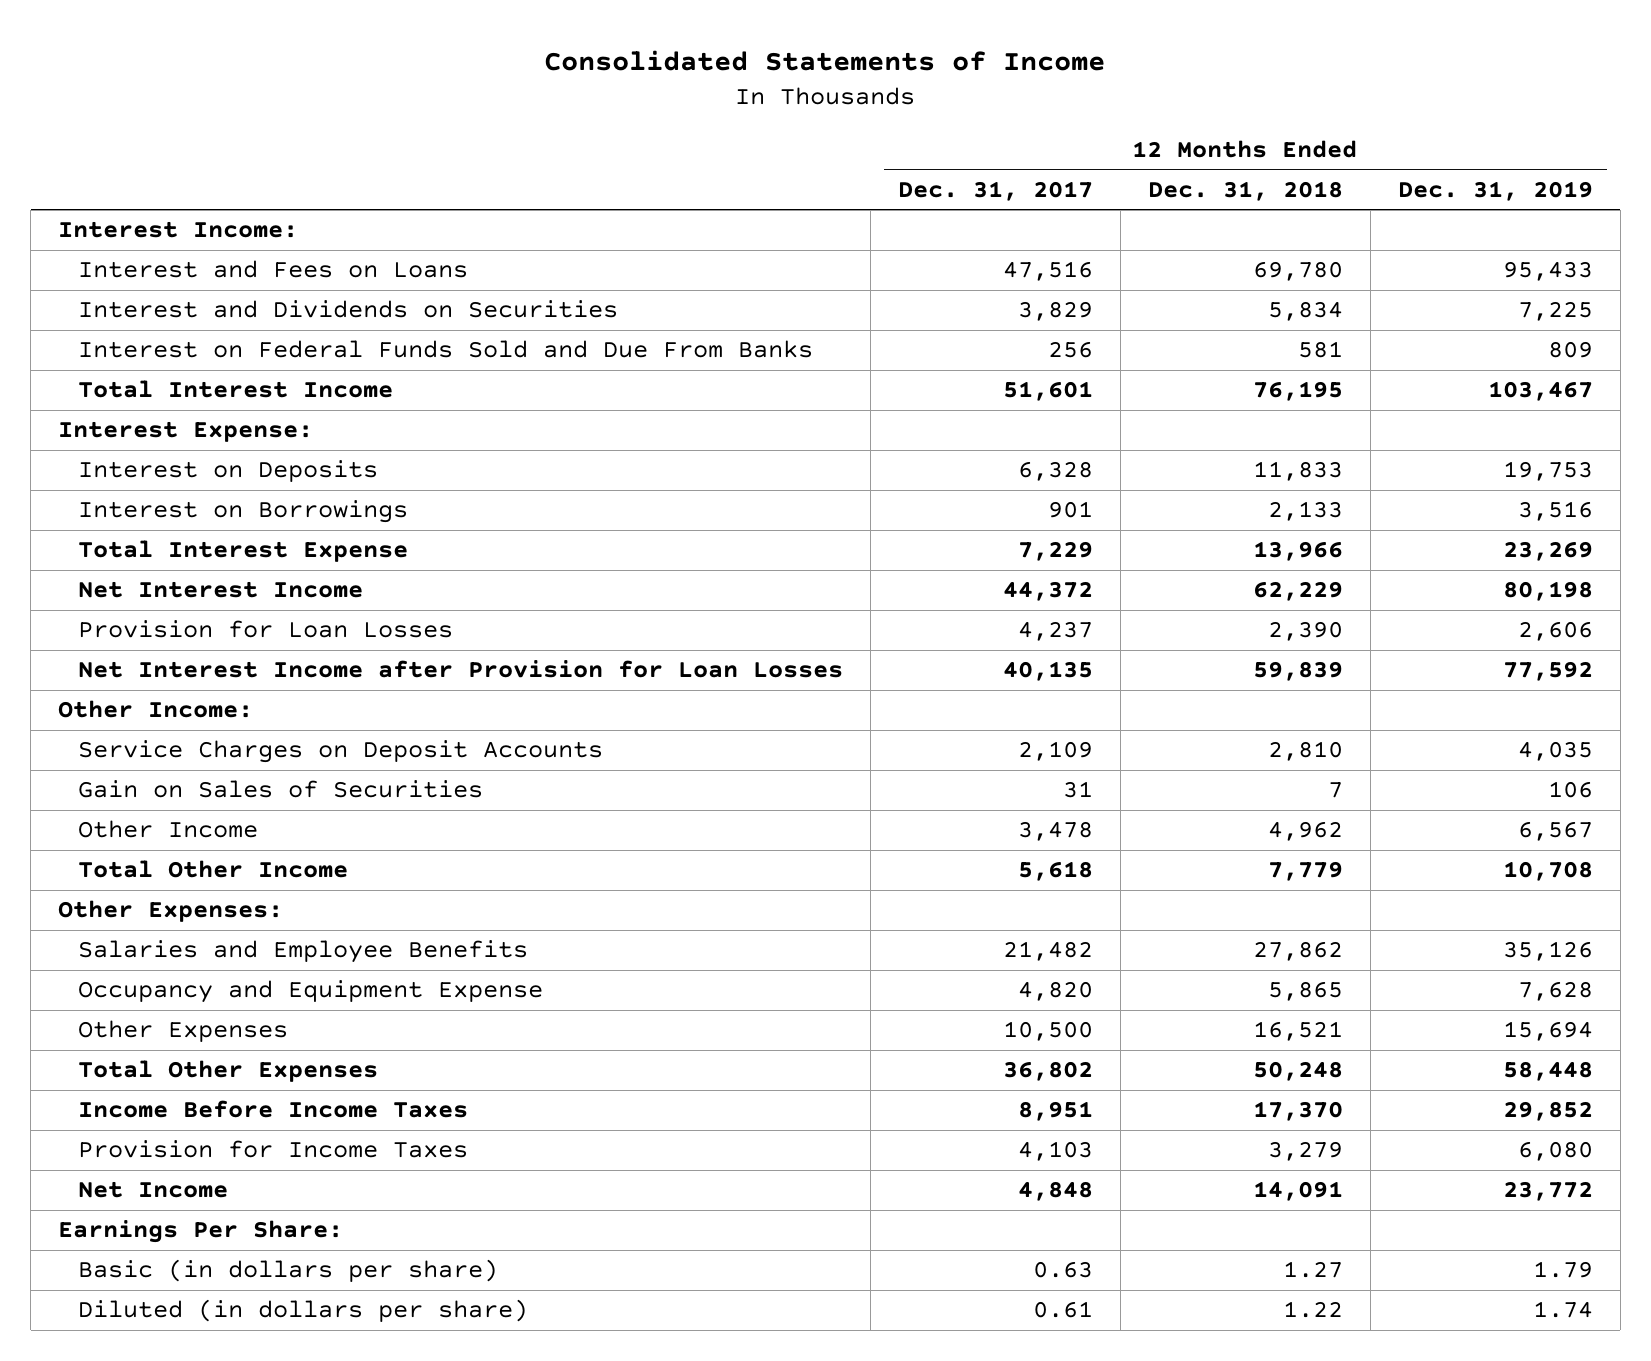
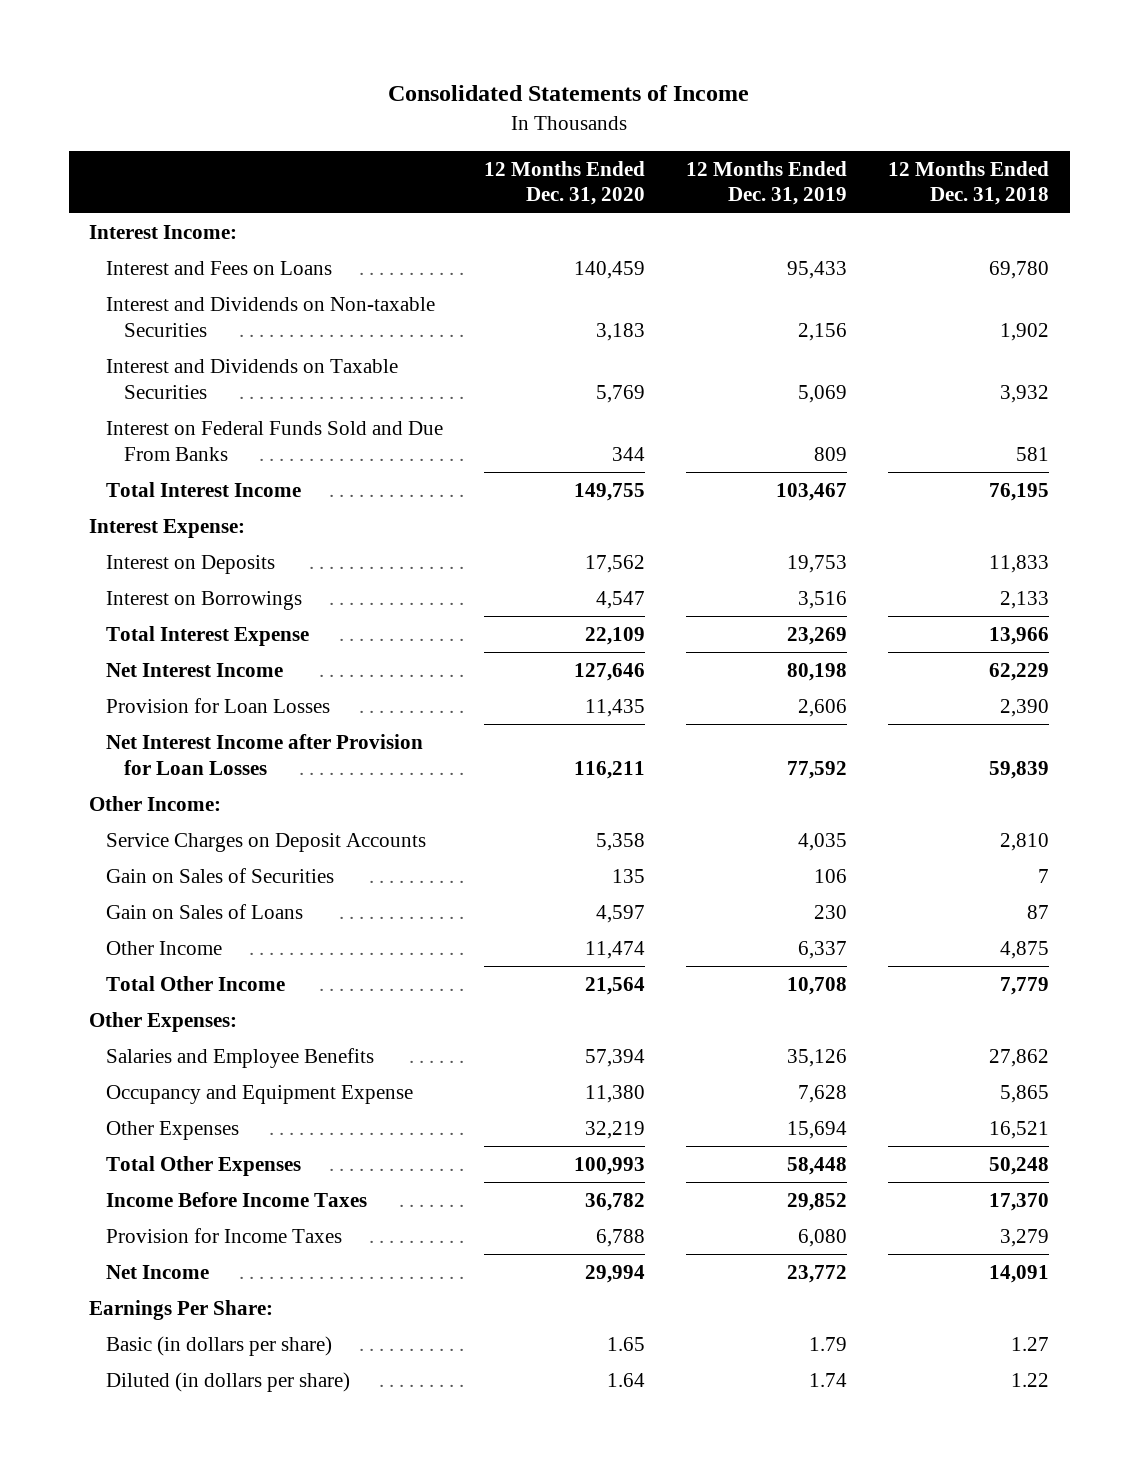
[897,180,1093,201] Dec. 31, 2017 -> none
none -> [484,160,646,206] 12 Months Ended Dec. 31, 2020
none -> [106,297,436,337] Interest and Dividends on Non-taxable Securities
[77,300,618,319] Interest and Dividends on Securities -> [106,359,399,399] Interest and Dividends on Taxable Securities
[1267,301,1343,322] 5,834 -> [1000,384,1050,403] 3,932
[1517,301,1593,322] 7,225 -> [798,384,848,403] 5,069
none -> [106,904,304,920] Gain on Sales of Loans
[1267,821,1343,842] 4,962 -> [1000,941,1050,960] 4,875
[1517,821,1593,842] 6,567 -> [798,941,848,960] 6,337

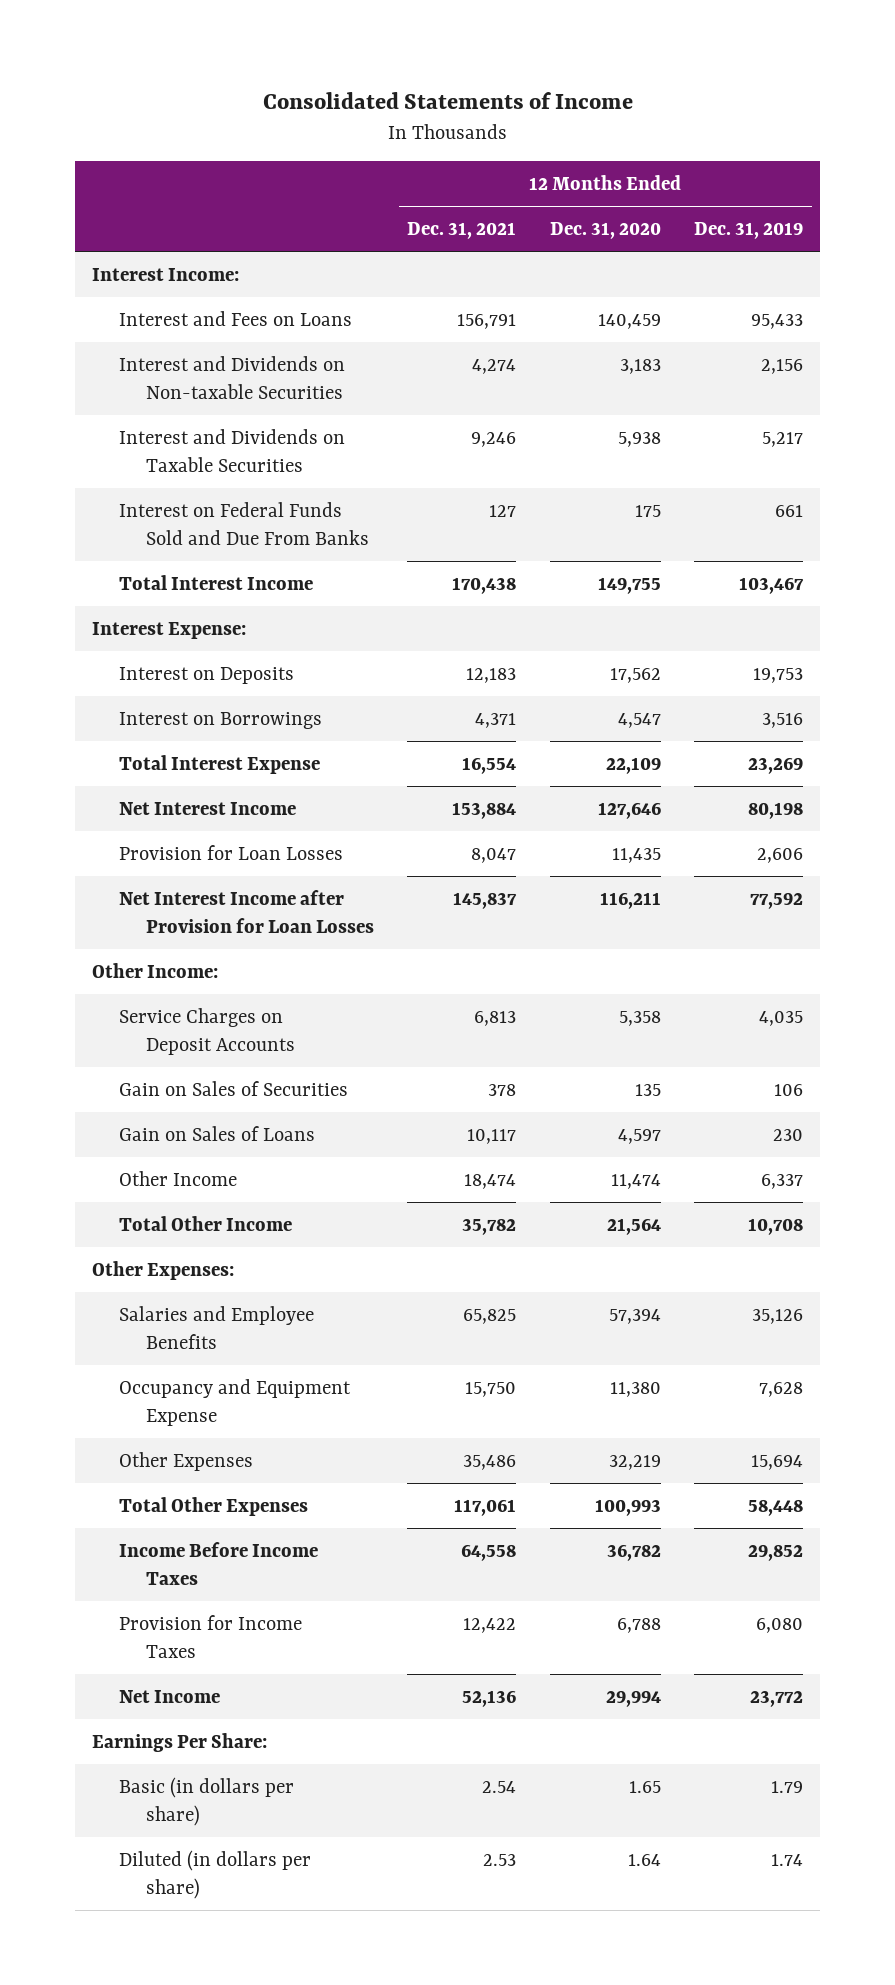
[888,160,1050,206] 12 Months Ended Dec. 31, 2018 -> none
none -> [407,221,517,239] Dec. 31, 2021
[596,384,646,403] 5,769 -> [617,431,661,447] 5,938
[798,384,848,403] 5,069 -> [762,431,804,447] 5,217
[612,446,646,461] 344 -> [634,504,661,517] 175
[814,446,848,461] 809 -> [775,504,804,517] 661

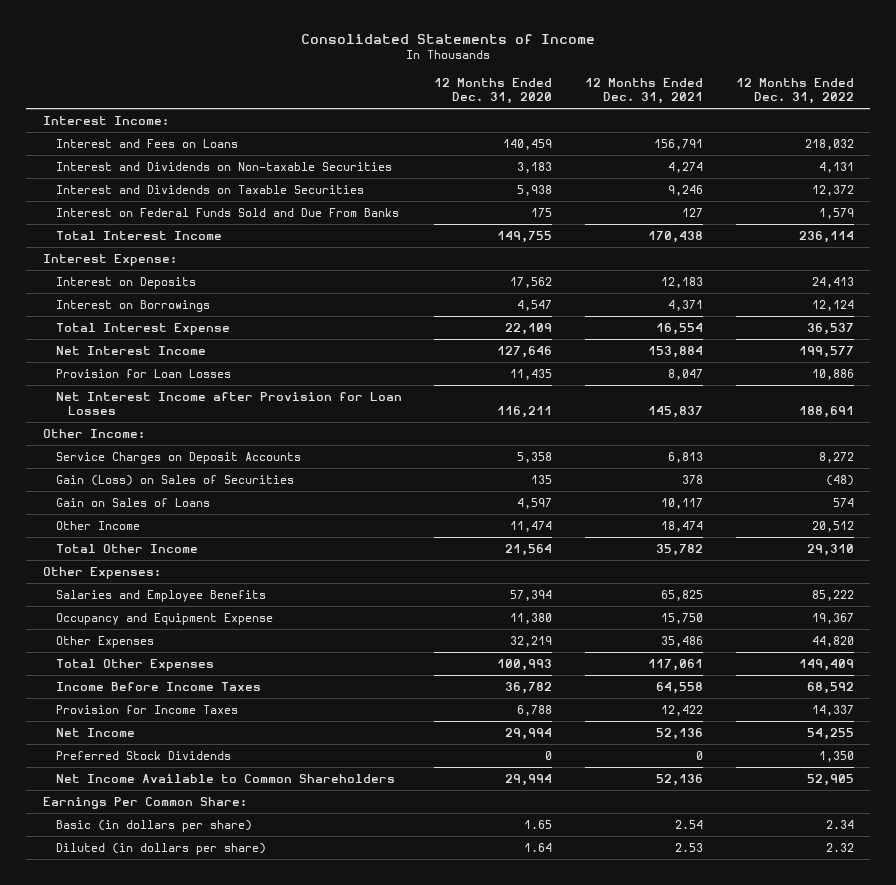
[694,221,804,239] Dec. 31, 2019 -> none
none -> [735,77,854,104] 12 Months Ended Dec. 31, 2022
[118,1080,348,1096] Gain on Sales of Securities -> [55,474,294,486] Gain (Loss) on Sales of Securities
none -> [55,750,231,760] Preferred Stock Dividends
none -> [55,773,395,783] Net Income Available to Common Shareholders
[91,1732,267,1752] Earnings Per Share: -> [42,796,247,809] Earnings Per Common Share:

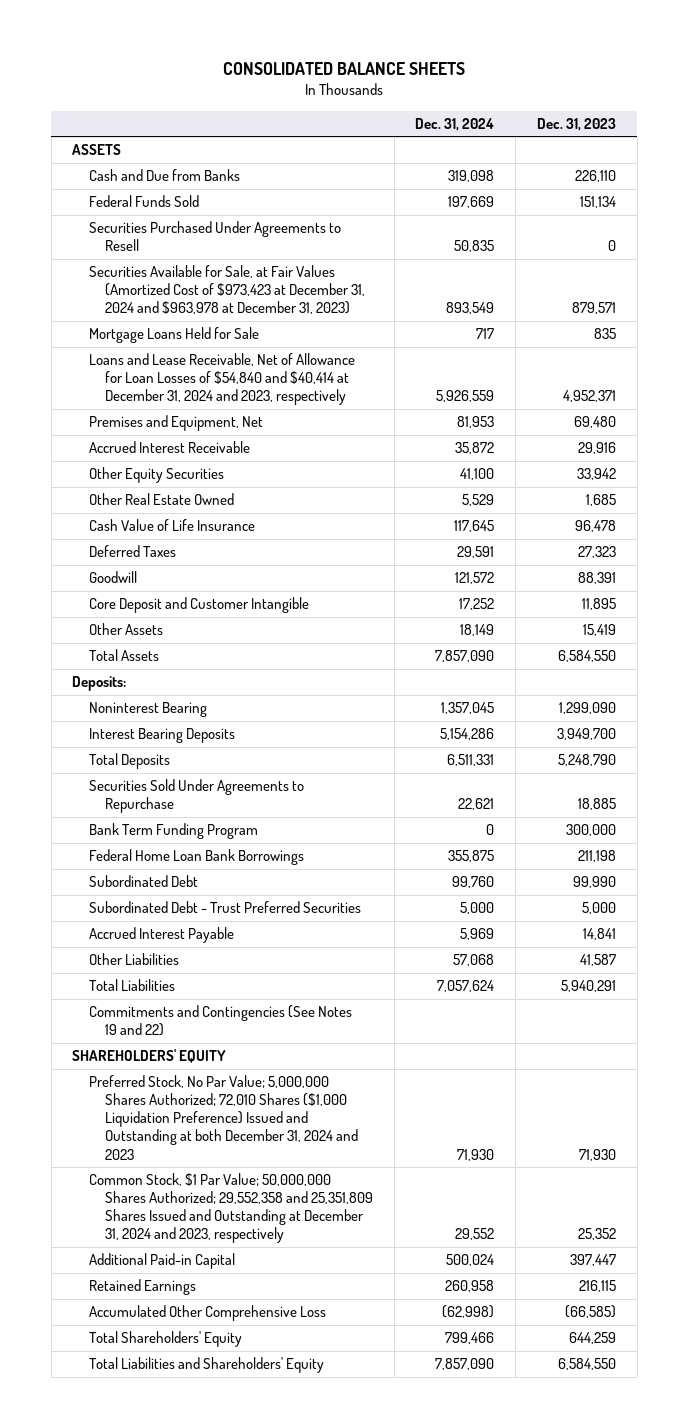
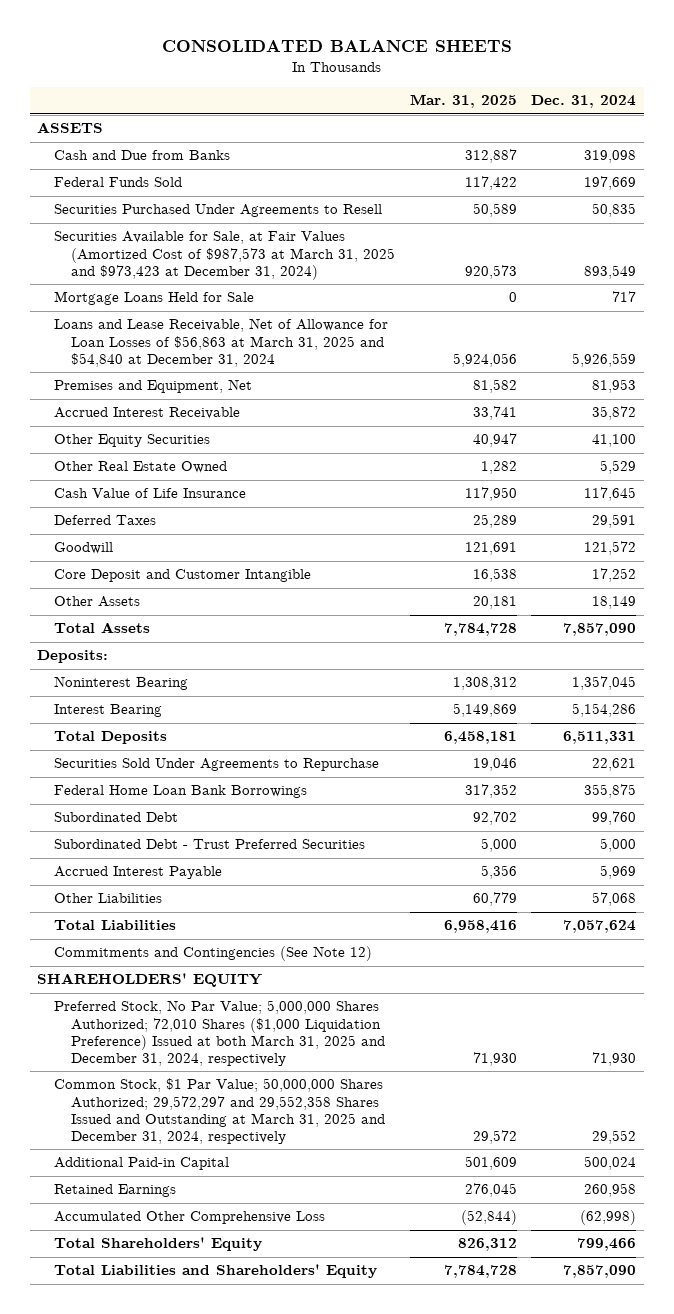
[536,117,616,131] Dec. 31, 2023 -> none
none -> [409,94,517,109] Mar. 31, 2025
[88,265,366,315] Securities Available for Sale, at Fair Values (Amortized Cost of $973,423 at December 31, 2024 and $963,978 at December 31, 2023) -> [54,231,396,280] Securities Available for Sale, at Fair Values (Amortized Cost of $987,573 at March 31, 2025 and $973,423 at December 31, 2024)
[88,353,355,406] Loans and Lease Receivable, Net of Allowance for Loan Losses of $54,840 and $40,414 at December 31, 2024 and 2023, respectively -> [54,318,389,367] Loans and Lease Receivable, Net of Allowance for Loan Losses of $56,863 at March 31, 2025 and $54,840 at December 31, 2024
[88,728,235,744] Interest Bearing Deposits -> [54,704,163,718] Interest Bearing
[88,823,258,840] Bank Term Funding Program -> none
[88,1005,352,1037] Commitments and Contingencies (See Notes 19 and 22) -> [54,946,373,962] Commitments and Contingencies (See Note 12)
[88,1075,359,1160] Preferred Stock, No Par Value; 5,000,000 Shares Authorized; 72,010 Shares ($1,000 Liquidation Preference) Issued and Outstanding at both December 31, 2024 and 2023 -> [54,1000,386,1066] Preferred Stock, No Par Value; 5,000,000 Shares Authorized; 72,010 Shares ($1,000 Liquidation Preference) Issued at both March 31, 2025 and December 31, 2024, respectively
[88,1173,374,1244] Common Stock, $1 Par Value; 50,000,000 Shares Authorized; 29,552,358 and 25,351,809 Shares Issued and Outstanding at December 31, 2024 and 2023, respectively -> [54,1078,386,1144] Common Stock, $1 Par Value; 50,000,000 Shares Authorized; 29,572,297 and 29,552,358 Shares Issued and Outstanding at March 31, 2025 and December 31, 2024, respectively

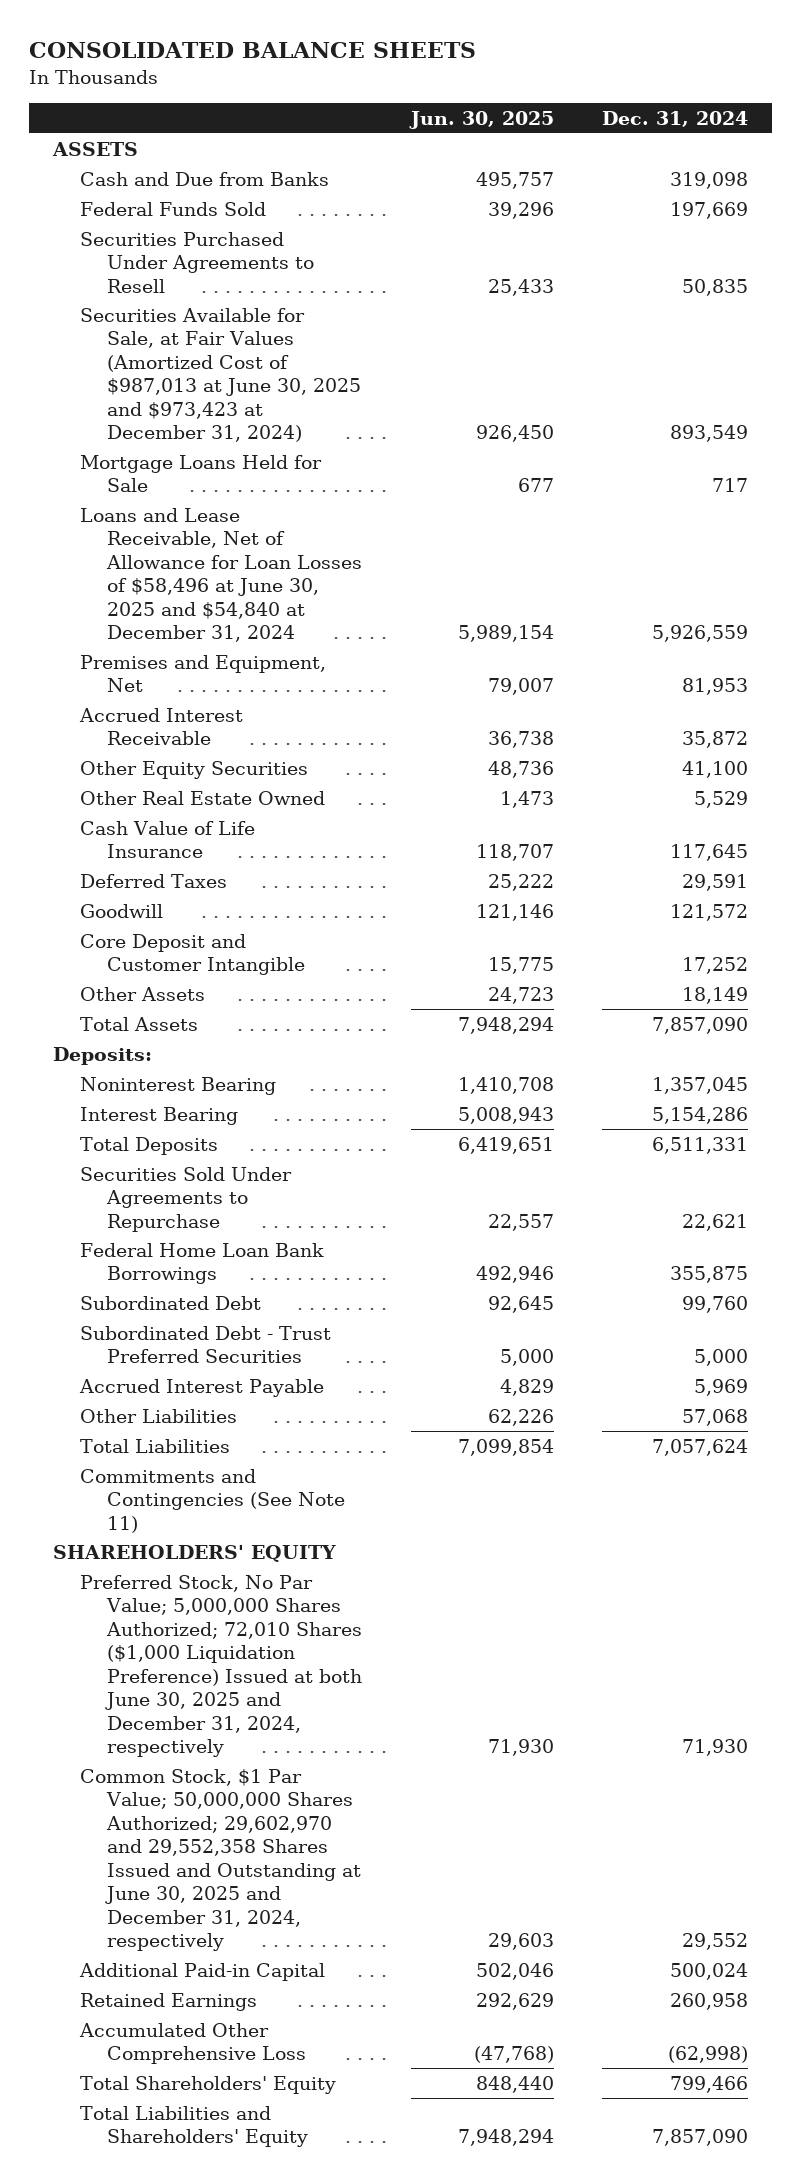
[409,94,517,109] Mar. 31, 2025 -> none
none -> [408,110,554,129] Jun. 30, 2025
[54,231,396,280] Securities Available for Sale, at Fair Values (Amortized Cost of $987,573 at March 31, 2025 and $973,423 at December 31, 2024) -> [80,307,362,443] Securities Available for Sale, at Fair Values (Amortized Cost of $987,013 at June 30, 2025 and $973,423 at December 31, 2024)
[54,318,389,367] Loans and Lease Receivable, Net of Allowance for Loan Losses of $56,863 at March 31, 2025 and $54,840 at December 31, 2024 -> [80,507,363,643] Loans and Lease Receivable, Net of Allowance for Loan Losses of $58,496 at June 30, 2025 and $54,840 at December 31, 2024
[54,946,373,962] Commitments and Contingencies (See Note 12) -> [80,1468,346,1533] Commitments and Contingencies (See Note 11)
[54,1000,386,1066] Preferred Stock, No Par Value; 5,000,000 Shares Authorized; 72,010 Shares ($1,000 Liquidation Preference) Issued at both March 31, 2025 and December 31, 2024, respectively -> [80,1574,363,1758] Preferred Stock, No Par Value; 5,000,000 Shares Authorized; 72,010 Shares ($1,000 Liquidation Preference) Issued at both June 30, 2025 and December 31, 2024, respectively
[54,1078,386,1144] Common Stock, $1 Par Value; 50,000,000 Shares Authorized; 29,572,297 and 29,552,358 Shares Issued and Outstanding at March 31, 2025 and December 31, 2024, respectively -> [80,1768,362,1952] Common Stock, $1 Par Value; 50,000,000 Shares Authorized; 29,602,970 and 29,552,358 Shares Issued and Outstanding at June 30, 2025 and December 31, 2024, respectively

